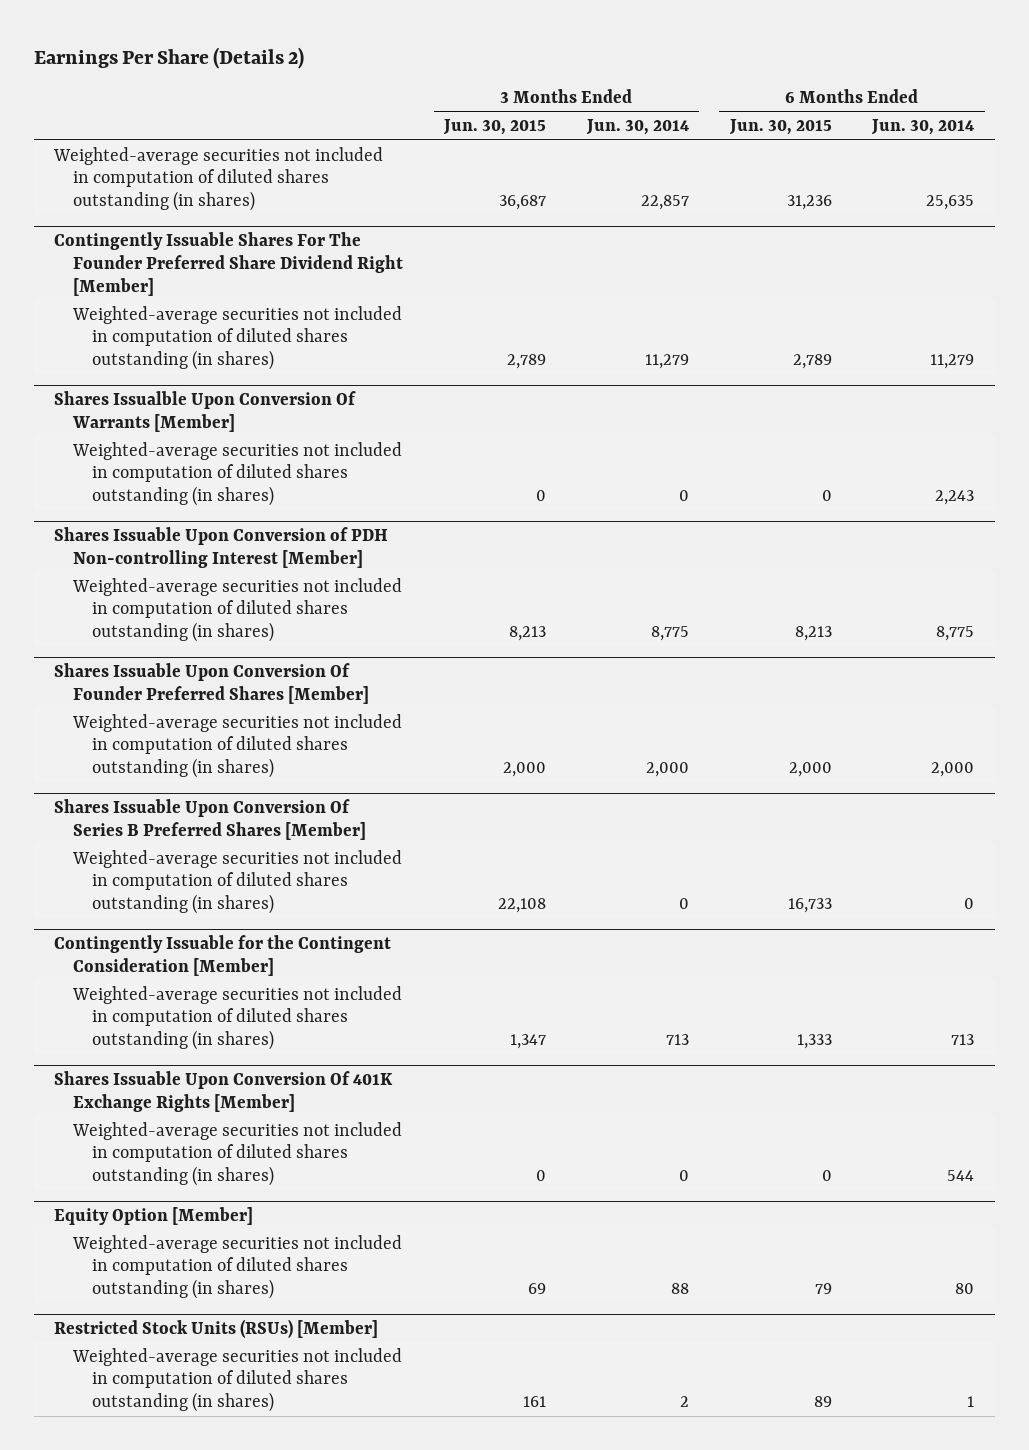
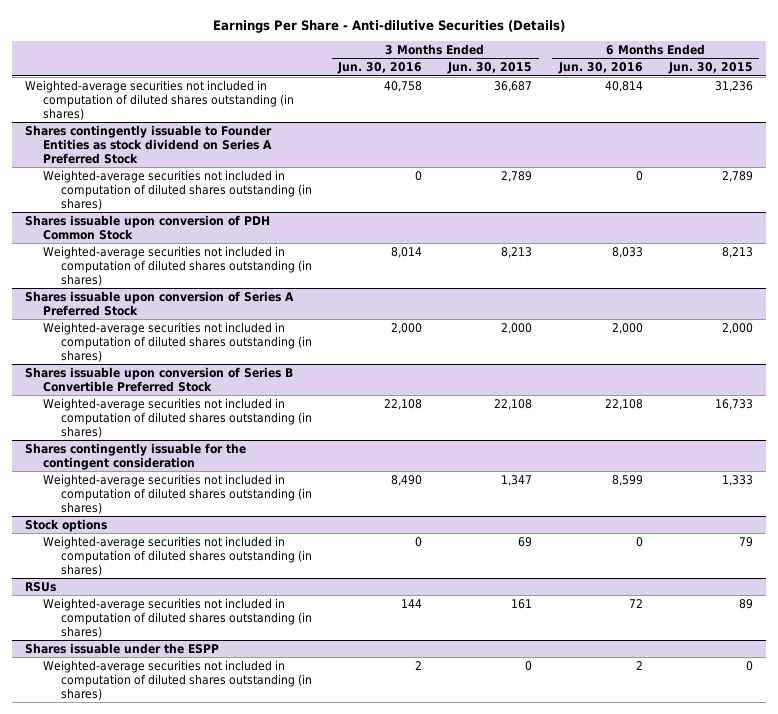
[33,47,304,70] Earnings Per Share (Details 2) -> [212,19,565,33] Earnings Per Share - Anti-dilutive Securities (Details)
[585,119,689,136] Jun. 30, 2014 -> none
[871,119,975,136] Jun. 30, 2014 -> none
none -> [337,62,423,75] Jun. 30, 2016
none -> [557,62,643,75] Jun. 30, 2016
[54,232,404,296] Contingently Issuable Shares For The Founder Preferred Share Dividend Right [Member] -> [24,124,273,164] Shares contingently issuable to Founder Entities as stock dividend on Series A Preferred Stock
[54,391,357,432] Shares Issualble Upon Conversion Of Warrants [Member] -> none
[72,441,403,507] Weighted-average securities not included in computation of diluted shares outstanding (in shares) -> none
[54,527,389,568] Shares Issuable Upon Conversion of PDH Non-controlling Interest [Member] -> [24,214,270,240] Shares issuable upon conversion of PDH Common Stock
[54,663,370,704] Shares Issuable Upon Conversion Of Founder Preferred Shares [Member] -> [24,290,294,316] Shares issuable upon conversion of Series A Preferred Stock
[54,799,367,840] Shares Issuable Upon Conversion Of Series B Preferred Shares [Member] -> [24,366,293,392] Shares issuable upon conversion of Series B Convertible Preferred Stock
[54,935,392,976] Contingently Issuable for the Contingent Consideration [Member] -> [24,442,246,470] Shares contingently issuable for the contingent consideration
[54,1071,394,1112] Shares Issuable Upon Conversion Of 401K Exchange Rights [Member] -> none
[72,1121,403,1187] Weighted-average securities not included in computation of diluted shares outstanding (in shares) -> none
[54,1207,254,1226] Equity Option [Member] -> [24,518,107,532] Stock options
[54,1319,379,1339] Restricted Stock Units (RSUs) [Member] -> [24,581,56,592] RSUs
none -> [24,642,219,654] Shares issuable under the ESPP
none -> [43,659,313,700] Weighted-average securities not included in computation of diluted shares outstanding (in shares)

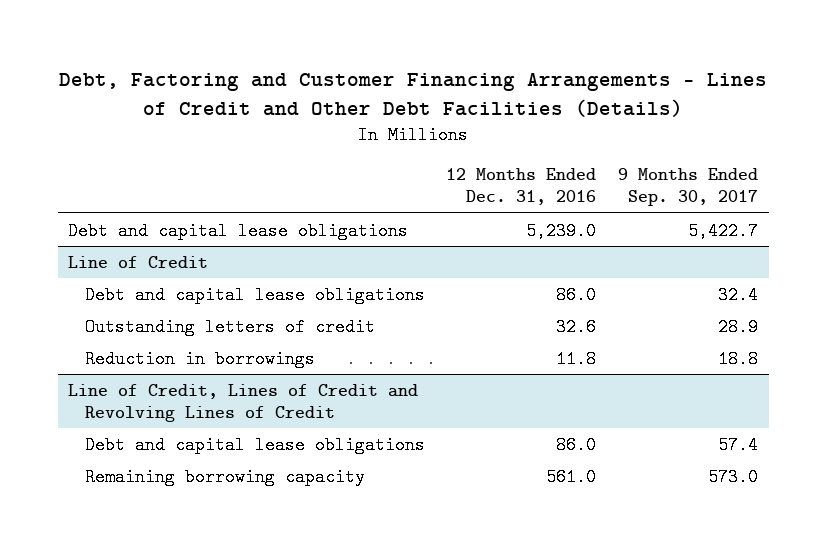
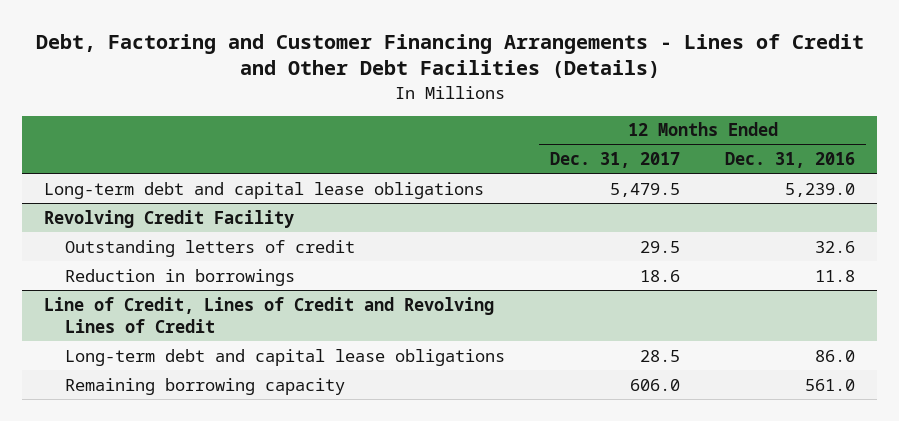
[617,168,758,207] 9 Months Ended Sep. 30, 2017 -> none
none -> [550,152,681,169] Dec. 31, 2017
[68,255,209,268] Line of Credit -> none
[85,285,426,304] Debt and capital lease obligations -> none
[68,221,409,240] Debt and capital lease obligations -> [44,181,485,199] Long-term debt and capital lease obligations
none -> [44,209,295,228] Revolving Credit Facility
[85,435,426,454] Debt and capital lease obligations -> [65,348,506,366] Long-term debt and capital lease obligations

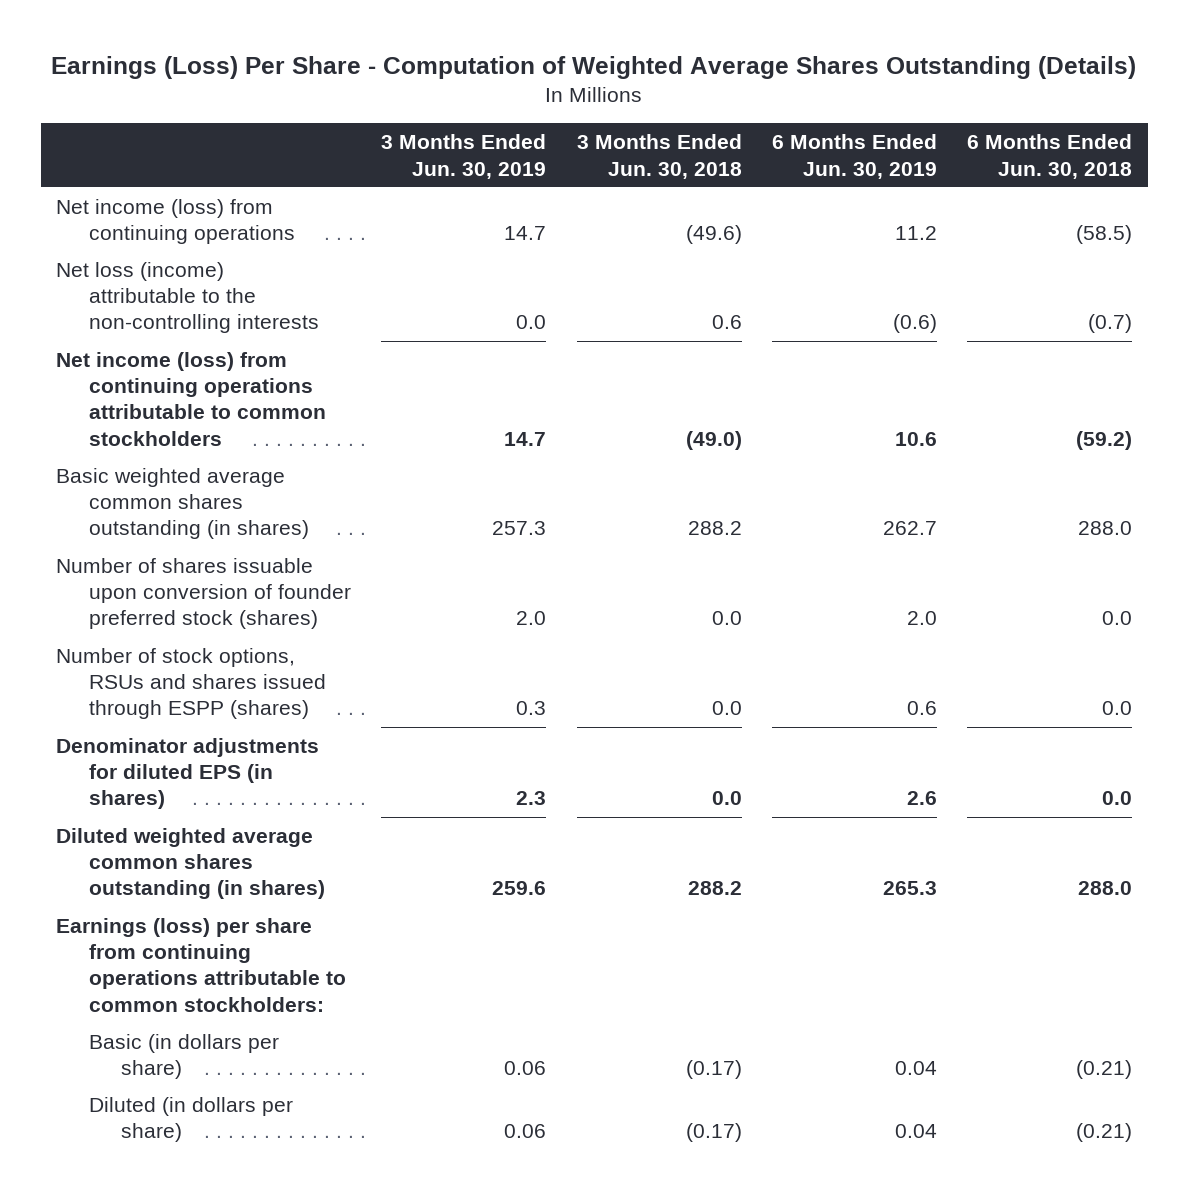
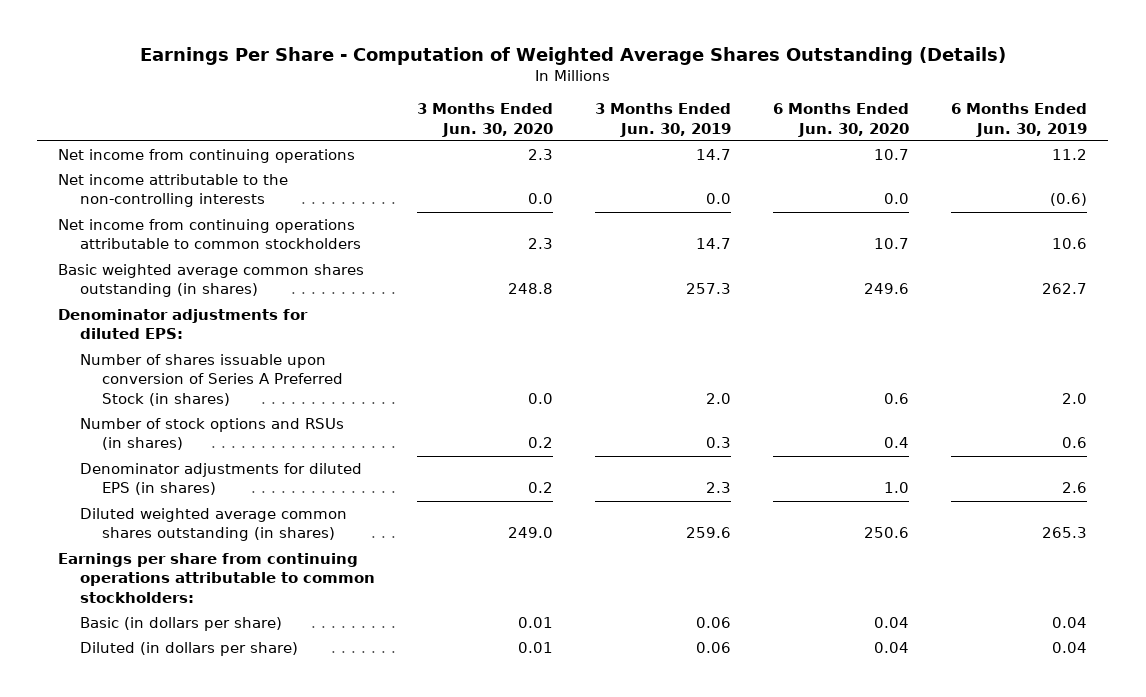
[51,55,1137,79] Earnings (Loss) Per Share - Computation of Weighted Average Shares Outstanding (Details) -> [139,46,1006,65] Earnings Per Share - Computation of Weighted Average Shares Outstanding (Details)
[576,134,742,179] 3 Months Ended Jun. 30, 2018 -> none
[967,134,1133,179] 6 Months Ended Jun. 30, 2018 -> none
none -> [417,103,554,137] 3 Months Ended Jun. 30, 2020
none -> [773,103,910,137] 6 Months Ended Jun. 30, 2020
[56,198,295,245] Net income (loss) from continuing operations -> [58,149,356,164] Net income from continuing operations
[56,261,319,334] Net loss (income) attributable to the non-controlling interests -> [58,174,289,208] Net income attributable to the non-controlling interests
[56,351,326,446] Net income (loss) from continuing operations attributable to common stockholders -> [58,219,362,250] Net income from continuing operations attributable to common stockholders
none -> [58,309,309,340] Denominator adjustments for diluted EPS:
[56,557,351,630] Number of shares issuable upon conversion of founder preferred stock (shares) -> [80,354,344,406] Number of shares issuable upon conversion of Series A Preferred Stock (in shares)
[56,647,326,720] Number of stock options, RSUs and shares issued through ESPP (shares) -> [80,418,345,451] Number of stock options and RSUs (in shares)
[56,917,346,1012] Earnings (loss) per share from continuing operations attributable to common stockholders: -> [58,553,376,603] Earnings per share from continuing operations attributable to common stockholders:

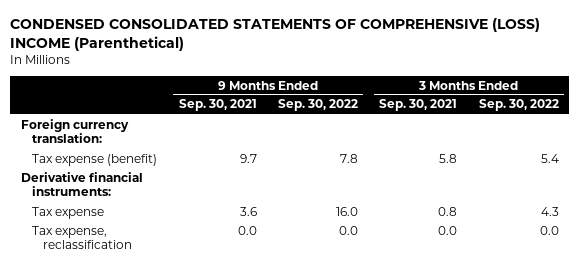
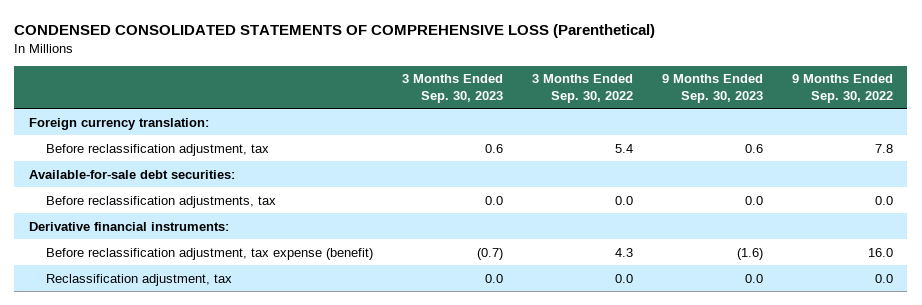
[10,18,541,51] CONDENSED CONSOLIDATED STATEMENTS OF COMPREHENSIVE (LOSS) INCOME (Parenthetical) -> [14,23,656,38] CONDENSED CONSOLIDATED STATEMENTS OF COMPREHENSIVE LOSS (Parenthetical)
[178,99,257,112] Sep. 30, 2021 -> none
[379,99,458,112] Sep. 30, 2021 -> none
none -> [402,74,504,104] 3 Months Ended Sep. 30, 2023
none -> [661,74,763,104] 9 Months Ended Sep. 30, 2023
[32,153,158,166] Tax expense (benefit) -> [46,143,270,156] Before reclassification adjustment, tax
none -> [28,169,235,179] Available-for-sale debt securities:
none -> [46,195,277,208] Before reclassification adjustments, tax
[32,206,105,219] Tax expense -> [46,247,374,260] Before reclassification adjustment, tax expense (benefit)
[32,225,133,250] Tax expense, reclassification -> [46,273,233,286] Reclassification adjustment, tax

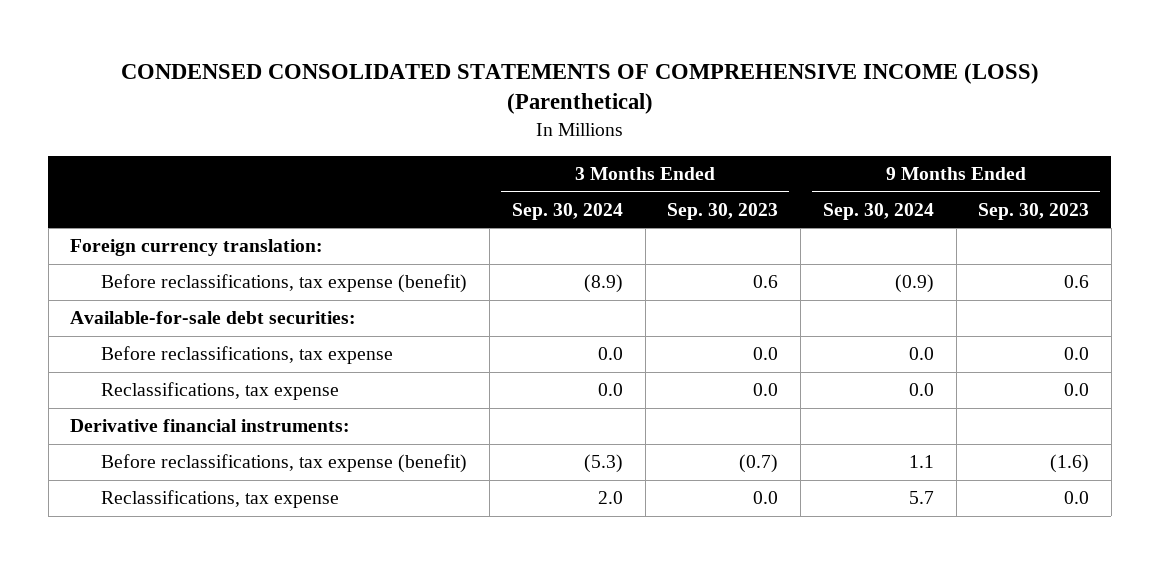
[14,23,656,38] CONDENSED CONSOLIDATED STATEMENTS OF COMPREHENSIVE LOSS (Parenthetical) -> [120,62,1039,115] CONDENSED CONSOLIDATED STATEMENTS OF COMPREHENSIVE INCOME (LOSS) (Parenthetical)
[532,74,634,104] 3 Months Ended Sep. 30, 2022 -> none
[791,74,893,104] 9 Months Ended Sep. 30, 2022 -> none
none -> [511,202,623,220] Sep. 30, 2024
none -> [822,202,934,220] Sep. 30, 2024
[46,143,270,156] Before reclassification adjustment, tax -> [101,274,468,294] Before reclassifications, tax expense (benefit)
[46,195,277,208] Before reclassification adjustments, tax -> [101,346,394,365] Before reclassifications, tax expense
none -> [101,382,340,401] Reclassifications, tax expense
[46,247,374,260] Before reclassification adjustment, tax expense (benefit) -> [101,454,468,474] Before reclassifications, tax expense (benefit)
[46,273,233,286] Reclassification adjustment, tax -> [101,490,340,509] Reclassifications, tax expense

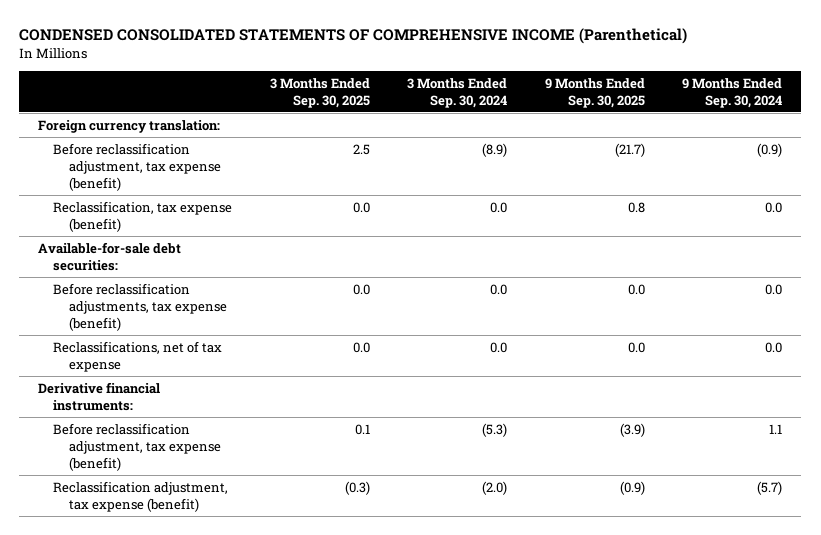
[120,62,1039,115] CONDENSED CONSOLIDATED STATEMENTS OF COMPREHENSIVE INCOME (LOSS) (Parenthetical) -> [19,27,688,44] CONDENSED CONSOLIDATED STATEMENTS OF COMPREHENSIVE INCOME (Parenthetical)
[667,202,779,220] Sep. 30, 2023 -> none
[978,202,1090,220] Sep. 30, 2023 -> none
none -> [269,77,370,108] 3 Months Ended Sep. 30, 2025
none -> [544,77,645,108] 9 Months Ended Sep. 30, 2025
[101,274,468,294] Before reclassifications, tax expense (benefit) -> [53,142,221,191] Before reclassification adjustment, tax expense (benefit)
none -> [53,200,233,232] Reclassification, tax expense (benefit)
[101,346,394,365] Before reclassifications, tax expense -> [53,282,227,331] Before reclassification adjustments, tax expense (benefit)
[101,382,340,401] Reclassifications, tax expense -> [53,340,223,372] Reclassifications, net of tax expense
[101,454,468,474] Before reclassifications, tax expense (benefit) -> [53,422,221,471] Before reclassification adjustment, tax expense (benefit)
[101,490,340,509] Reclassifications, tax expense -> [53,480,229,512] Reclassification adjustment, tax expense (benefit)
[597,491,623,505] 2.0 -> [482,480,508,495] (2.0)
[908,491,934,505] 5.7 -> [757,480,783,495] (5.7)

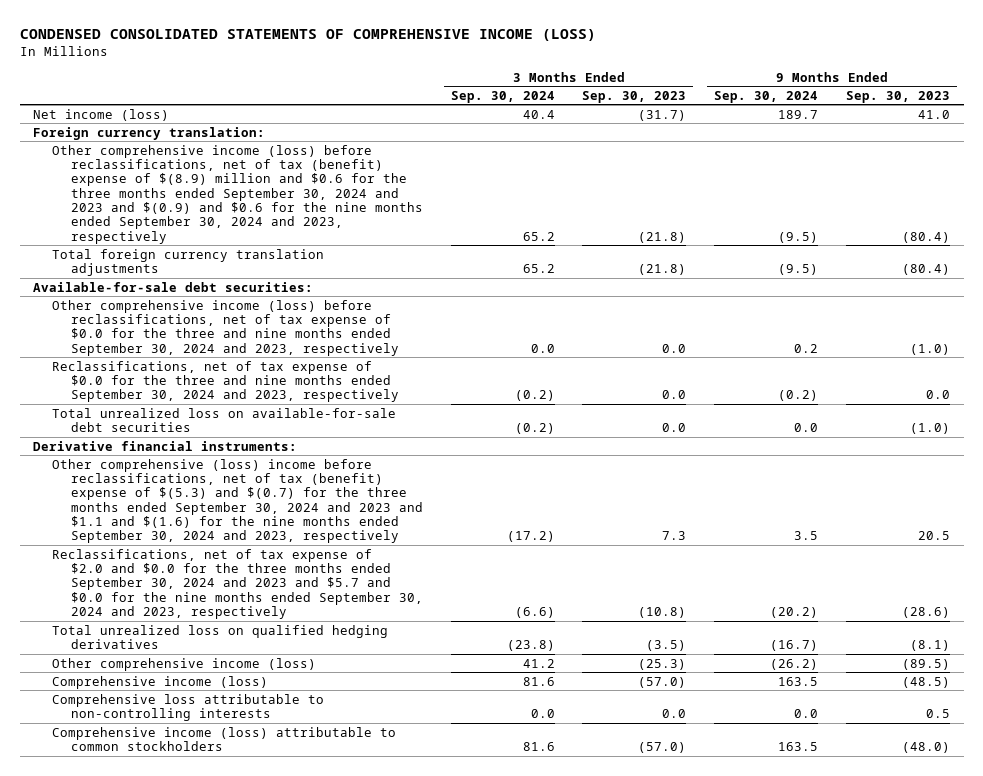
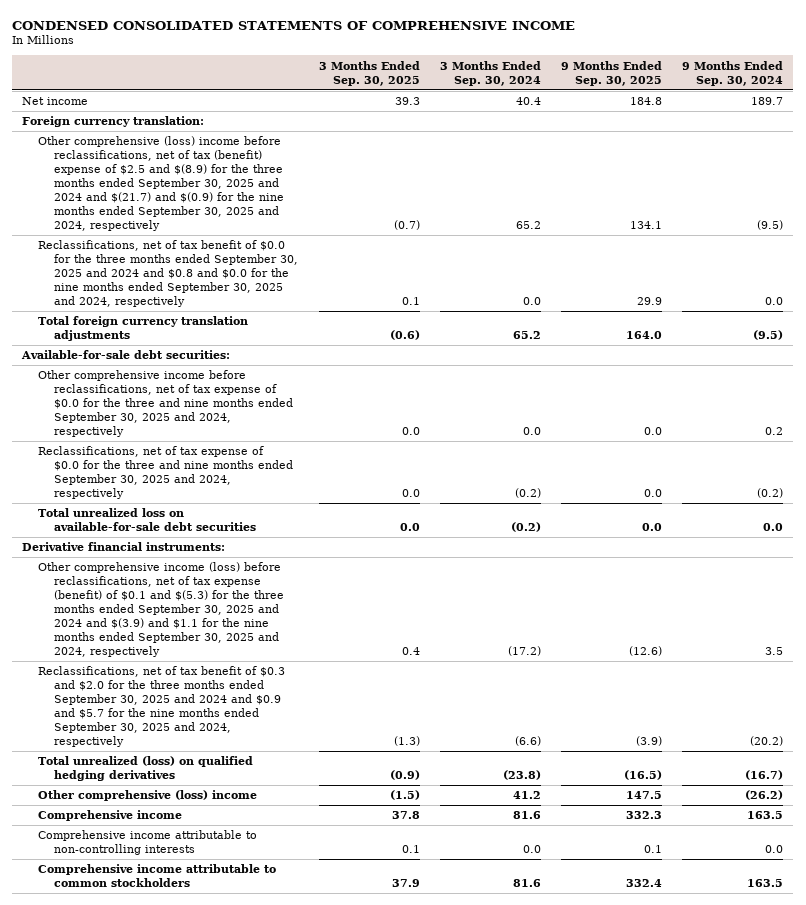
[19,28,596,41] CONDENSED CONSOLIDATED STATEMENTS OF COMPREHENSIVE INCOME (LOSS) -> [12,20,576,30] CONDENSED CONSOLIDATED STATEMENTS OF COMPREHENSIVE INCOME
[582,90,687,103] Sep. 30, 2023 -> none
[845,90,950,103] Sep. 30, 2023 -> none
none -> [318,60,420,86] 3 Months Ended Sep. 30, 2025
none -> [561,60,663,86] 9 Months Ended Sep. 30, 2025
[33,108,170,121] Net income (loss) -> [22,97,89,106] Net income
[52,144,423,244] Other comprehensive income (loss) before reclassifications, net of tax (benefit) expense of $(8.9) million and $0.6 for the three months ended September 30, 2024 and 2023 and $(0.9) and $0.6 for the nine months ended September 30, 2024 and 2023, respectively -> [38,136,285,232] Other comprehensive (loss) income before reclassifications, net of tax (benefit) expense of $2.5 and $(8.9) for the three months ended September 30, 2025 and 2024 and $(21.7) and $(0.9) for the nine months ended September 30, 2025 and 2024, respectively
none -> [38,240,299,308] Reclassifications, net of tax benefit of $0.0 for the three months ended September 30, 2025 and 2024 and $0.8 and $0.0 for the nine months ended September 30, 2025 and 2024, respectively
[52,299,399,356] Other comprehensive income (loss) before reclassifications, net of tax expense of $0.0 for the three and nine months ended September 30, 2024 and 2023, respectively -> [38,370,294,438] Other comprehensive income before reclassifications, net of tax expense of $0.0 for the three and nine months ended September 30, 2025 and 2024, respectively
[52,360,399,403] Reclassifications, net of tax expense of $0.0 for the three and nine months ended September 30, 2024 and 2023, respectively -> [38,446,294,500] Reclassifications, net of tax expense of $0.0 for the three and nine months ended September 30, 2025 and 2024, respectively
[52,458,423,544] Other comprehensive (loss) income before reclassifications, net of tax (benefit) expense of $(5.3) and $(0.7) for the three months ended September 30, 2024 and 2023 and $1.1 and $(1.6) for the nine months ended September 30, 2024 and 2023, respectively -> [38,562,285,658] Other comprehensive income (loss) before reclassifications, net of tax expense (benefit) of $0.1 and $(5.3) for the three months ended September 30, 2025 and 2024 and $(3.9) and $1.1 for the nine months ended September 30, 2025 and 2024, respectively
[52,548,423,620] Reclassifications, net of tax expense of $2.0 and $0.0 for the three months ended September 30, 2024 and 2023 and $5.7 and $0.0 for the nine months ended September 30, 2024 and 2023, respectively -> [38,666,286,748] Reclassifications, net of tax benefit of $0.3 and $2.0 for the three months ended September 30, 2025 and 2024 and $0.9 and $5.7 for the nine months ended September 30, 2025 and 2024, respectively
[52,624,389,649] Total unrealized loss on qualified hedging derivatives -> [38,756,254,782] Total unrealized (loss) on qualified hedging derivatives
[52,657,317,671] Other comprehensive income (loss) -> [38,790,258,802] Other comprehensive (loss) income
[52,675,269,689] Comprehensive income (loss) -> [38,810,183,822] Comprehensive income
[52,693,325,721] Comprehensive loss attributable to non-controlling interests -> [38,830,258,856] Comprehensive income attributable to non-controlling interests
[52,726,397,751] Comprehensive income (loss) attributable to common stockholders -> [38,864,277,888] Comprehensive income attributable to common stockholders

